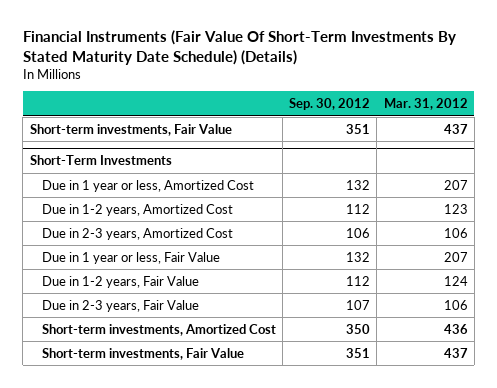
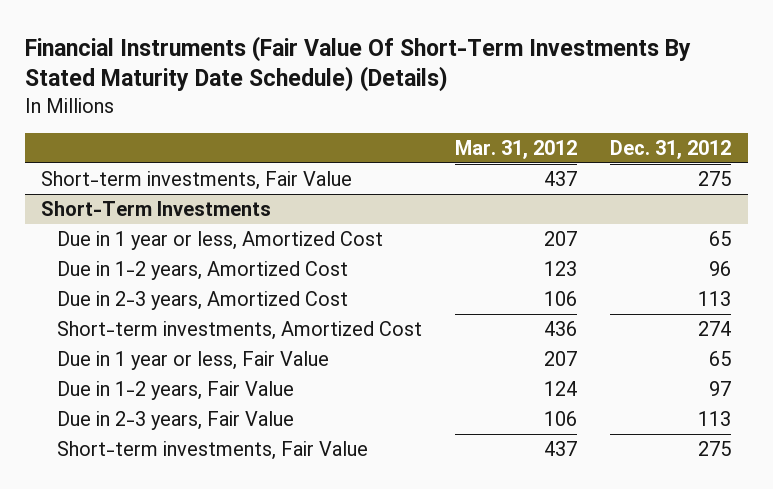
[289,98,371,111] Sep. 30, 2012 -> none
none -> [610,139,732,159] Dec. 31, 2012
[41,323,276,336] Short-term investments, Amortized Cost -> [56,320,422,340] Short-term investments, Amortized Cost

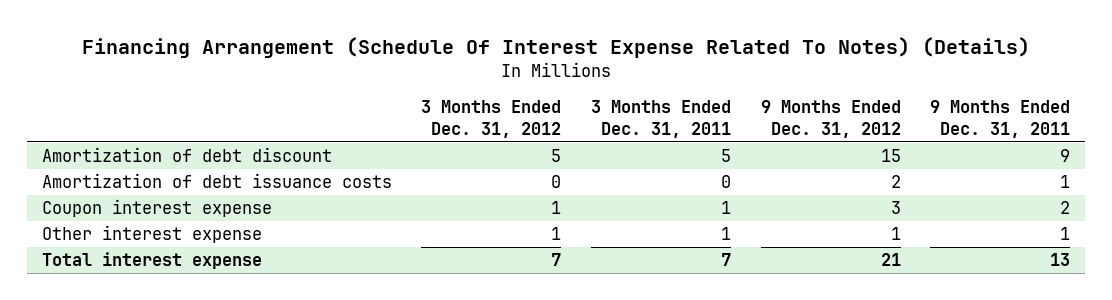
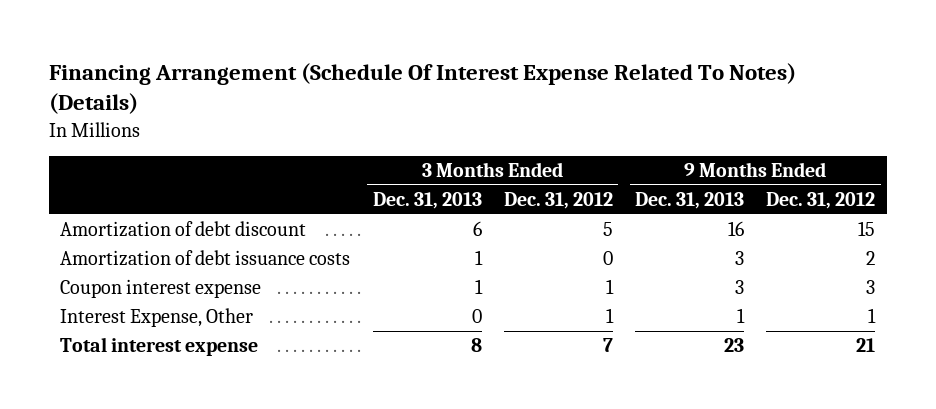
[591,100,732,138] 3 Months Ended Dec. 31, 2011 -> none
[930,100,1071,138] 9 Months Ended Dec. 31, 2011 -> none
none -> [372,192,482,210] Dec. 31, 2013
none -> [635,192,745,210] Dec. 31, 2013
[41,225,262,244] Other interest expense -> [60,308,254,328] Interest Expense, Other

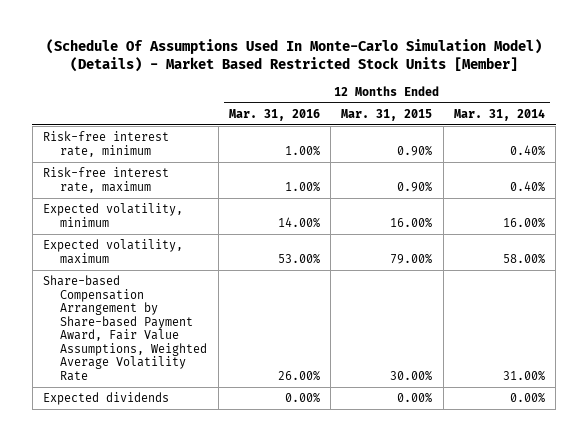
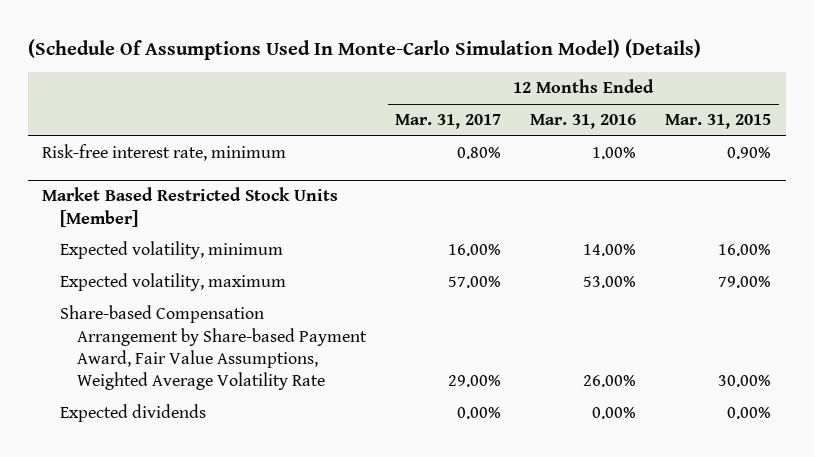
[46,38,543,72] (Schedule Of Assumptions Used In Monte-Carlo Simulation Model) (Details) - Market Based Restricted Stock Units [Member] -> [27,38,701,60] (Schedule Of Assumptions Used In Monte-Carlo Simulation Model) (Details)
[453,108,545,121] Mar. 31, 2014 -> none
none -> [395,114,502,130] Mar. 31, 2017
[43,167,170,193] Risk-free interest rate, maximum -> none
none -> [42,187,339,227] Market Based Restricted Stock Units [Member]

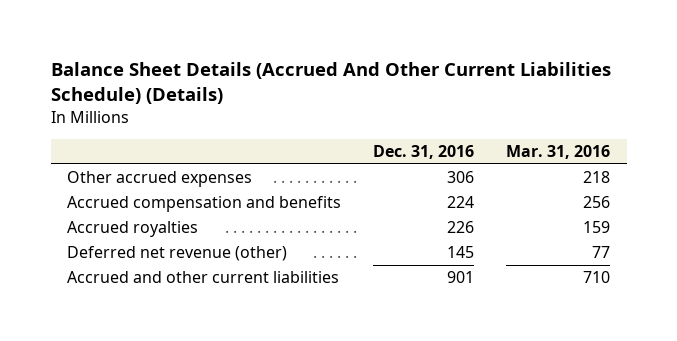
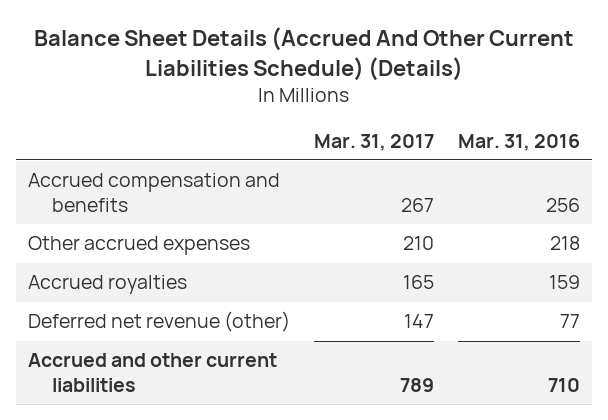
[373,144,475,159] Dec. 31, 2016 -> none
none -> [313,133,434,151] Mar. 31, 2017
[66,171,252,188] Other accrued expenses -> [28,236,251,256] Other accrued expenses

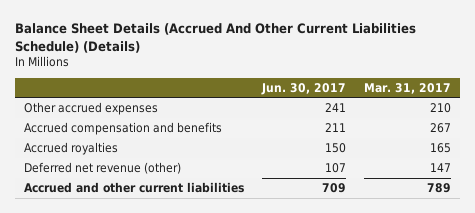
[457,133,580,151] Mar. 31, 2016 -> none
none -> [261,82,347,95] Jun. 30, 2017
[28,173,281,212] Accrued compensation and benefits -> [24,122,223,136] Accrued compensation and benefits

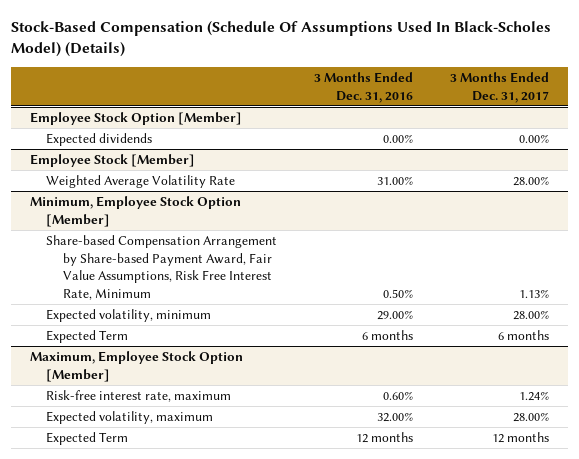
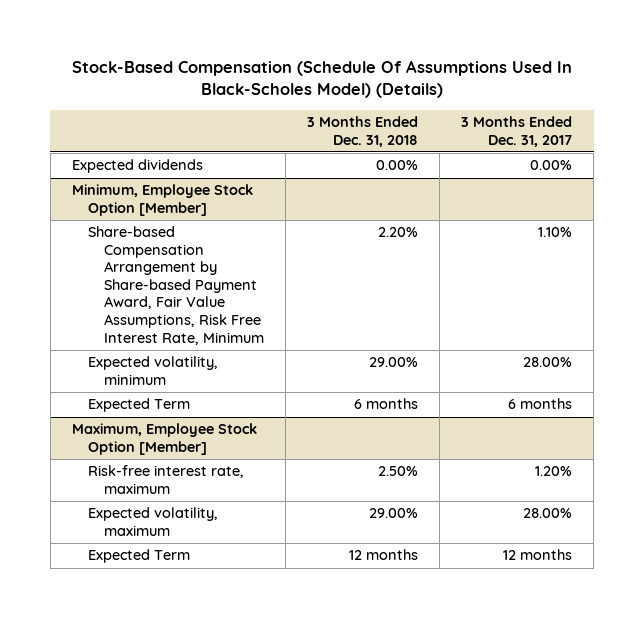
[314,72,414,103] 3 Months Ended Dec. 31, 2016 -> none
none -> [306,116,418,147] 3 Months Ended Dec. 31, 2018
[29,112,242,126] Employee Stock Option [Member] -> none
[29,154,195,168] Employee Stock [Member] -> none
[46,175,236,189] Weighted Average Volatility Rate -> none
[519,288,550,298] 1.13% -> [538,227,573,238] 1.10%
[519,391,550,402] 1.24% -> [535,466,573,477] 1.20%

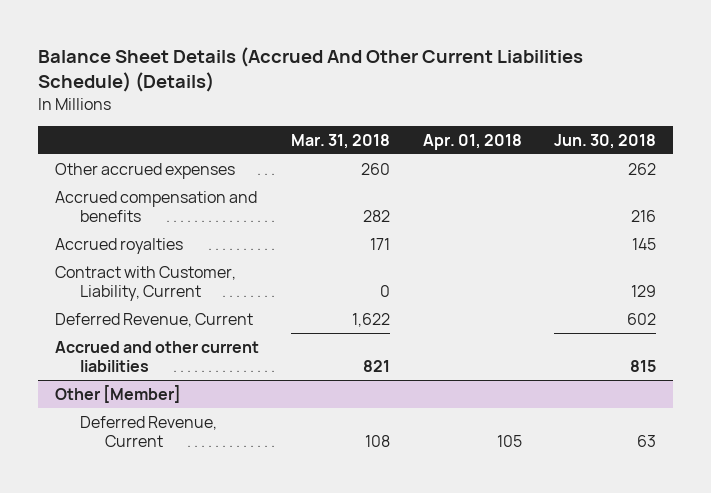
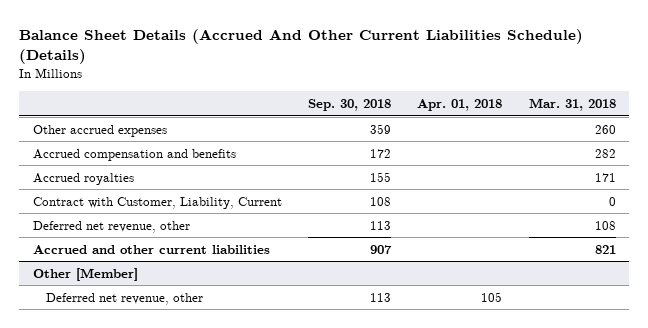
[554,133,657,149] Jun. 30, 2018 -> none
none -> [307,99,391,112] Sep. 30, 2018
[54,312,253,327] Deferred Revenue, Current -> none
none -> [32,220,190,233] Deferred net revenue, other
[79,415,217,448] Deferred Revenue, Current -> none
none -> [46,292,204,305] Deferred net revenue, other

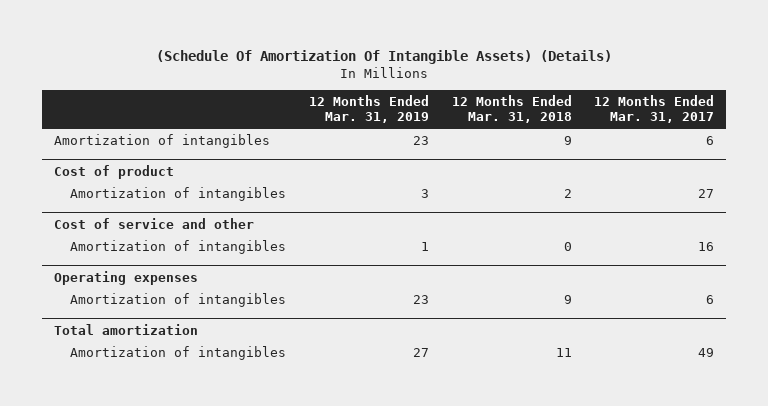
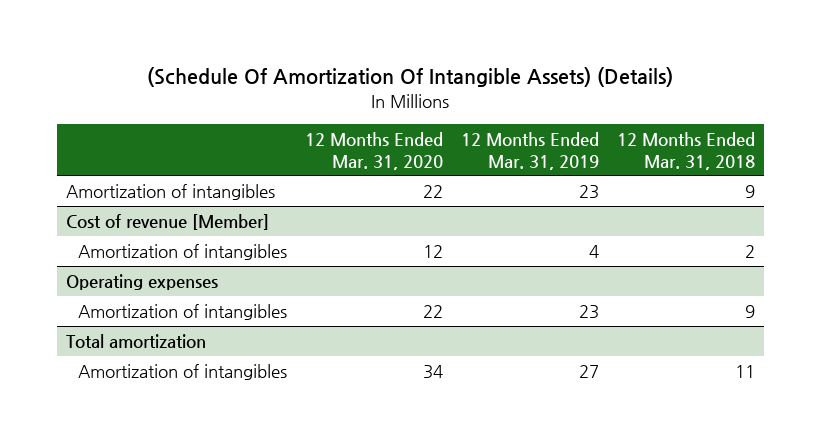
[594,94,715,124] 12 Months Ended Mar. 31, 2017 -> none
none -> [305,131,444,170] 12 Months Ended Mar. 31, 2020
[53,164,174,179] Cost of product -> none
[53,217,254,229] Cost of service and other -> none
[70,239,287,254] Amortization of intangibles -> none
none -> [65,213,269,230] Cost of revenue [Member]
[420,188,429,198] 3 -> [588,244,599,258] 4

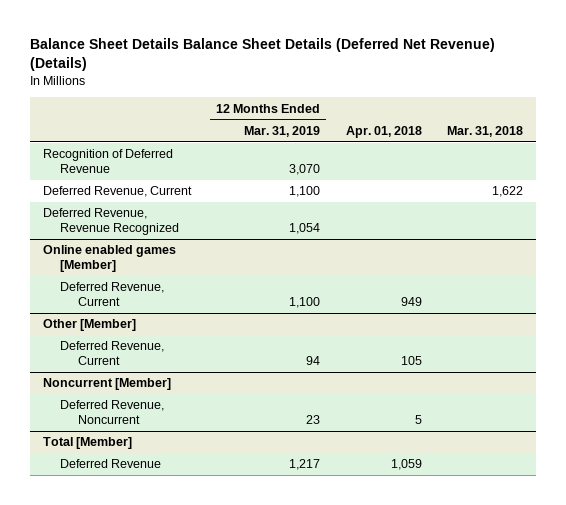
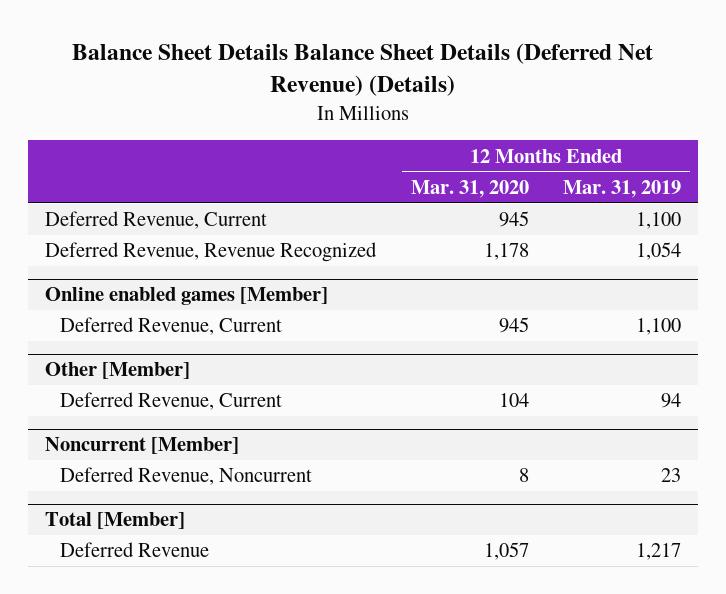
[345,125,422,138] Apr. 01, 2018 -> none
[447,125,524,137] Mar. 31, 2018 -> none
none -> [410,180,529,199] Mar. 31, 2020
[42,149,173,174] Recognition of Deferred Revenue -> none

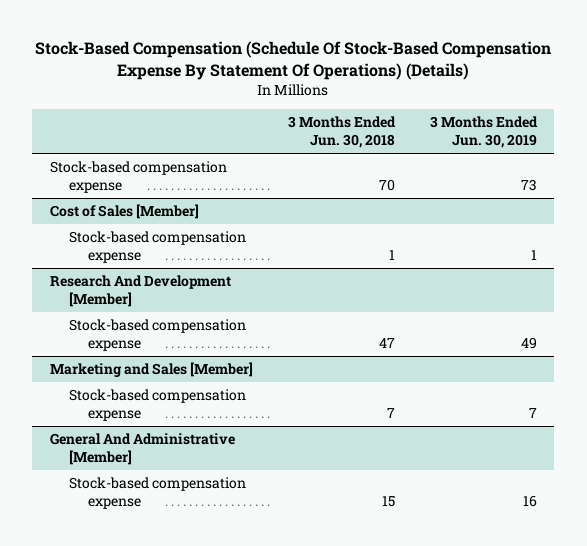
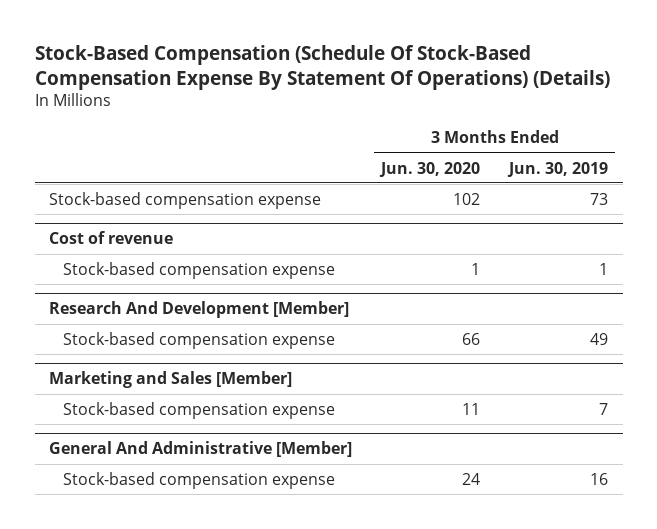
[287,116,396,149] 3 Months Ended Jun. 30, 2018 -> none
none -> [379,161,481,177] Jun. 30, 2020
[49,204,199,220] Cost of Sales [Member] -> [49,231,174,245] Cost of revenue

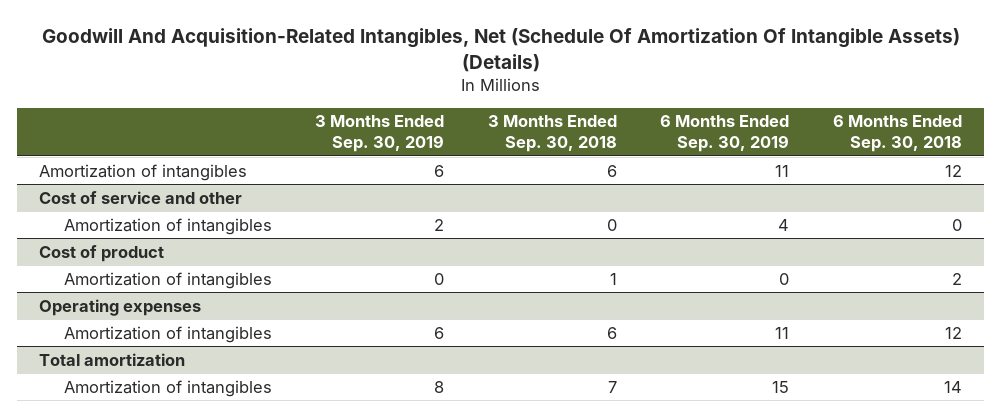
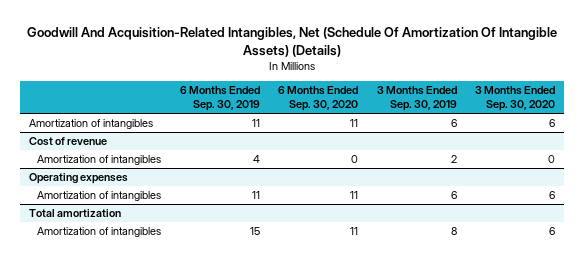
[487,115,617,152] 3 Months Ended Sep. 30, 2018 -> none
[832,115,962,152] 6 Months Ended Sep. 30, 2018 -> none
none -> [278,86,359,112] 6 Months Ended Sep. 30, 2020
none -> [475,86,556,112] 3 Months Ended Sep. 30, 2020
[39,190,243,204] Cost of service and other -> none
none -> [29,137,108,147] Cost of revenue
[39,244,165,262] Cost of product -> none
[63,271,272,289] Amortization of intangibles -> none

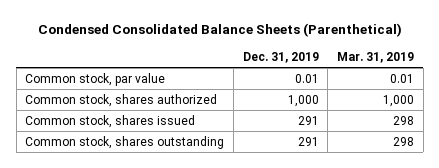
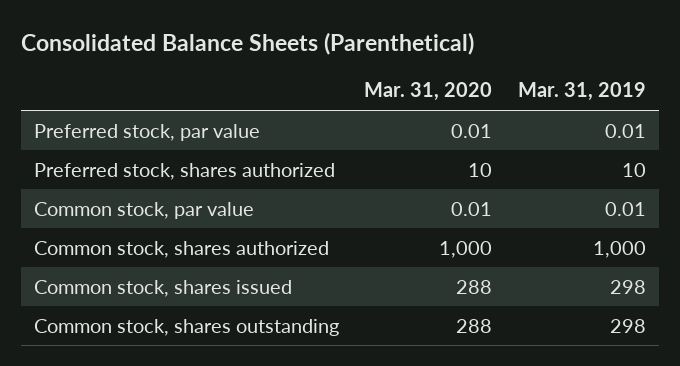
[37,23,402,38] Condensed Consolidated Balance Sheets (Parenthetical) -> [20,32,474,56] Consolidated Balance Sheets (Parenthetical)
[242,51,319,63] Dec. 31, 2019 -> none
none -> [364,82,493,102] Mar. 31, 2020
none -> [33,123,260,141] Preferred stock, par value
none -> [33,162,335,180] Preferred stock, shares authorized

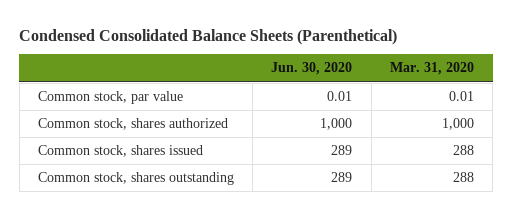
[20,32,474,56] Consolidated Balance Sheets (Parenthetical) -> [19,28,398,45] Condensed Consolidated Balance Sheets (Parenthetical)
[517,82,646,102] Mar. 31, 2019 -> none
none -> [271,62,353,76] Jun. 30, 2020
[33,123,260,141] Preferred stock, par value -> none
[33,162,335,180] Preferred stock, shares authorized -> none

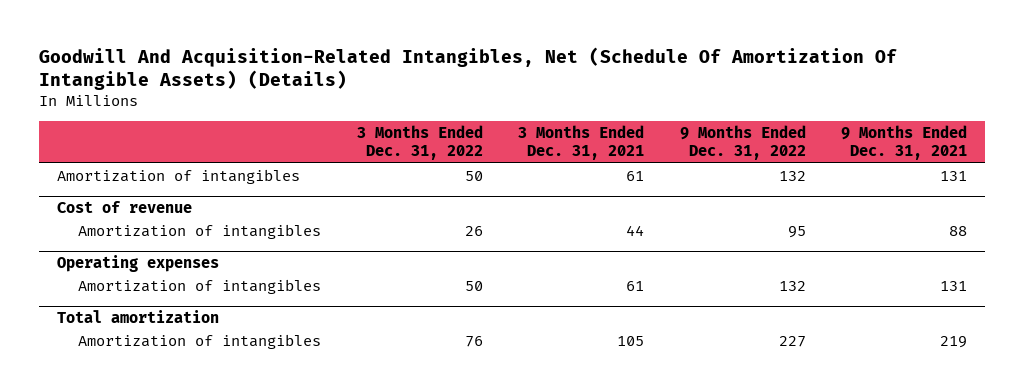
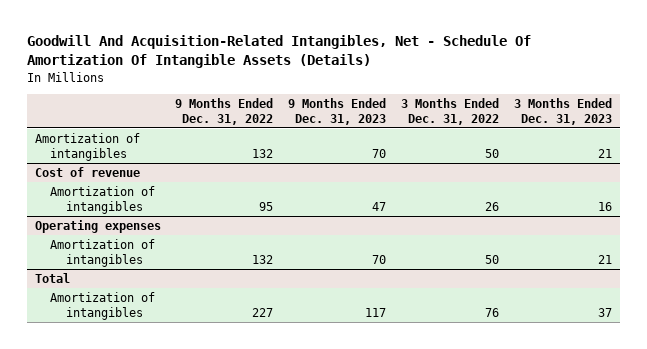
[39,46,898,91] Goodwill And Acquisition-Related Intangibles, Net (Schedule Of Amortization Of Intangible Assets) (Details) -> [27,35,532,69] Goodwill And Acquisition-Related Intangibles, Net - Schedule Of Amortization Of Intangible Assets (Details)
[518,125,645,161] 3 Months Ended Dec. 31, 2021 -> none
[840,125,967,161] 9 Months Ended Dec. 31, 2021 -> none
none -> [288,97,387,125] 9 Months Ended Dec. 31, 2023
none -> [514,97,613,125] 3 Months Ended Dec. 31, 2023
[56,309,219,323] Total amortization -> [34,272,70,283] Total

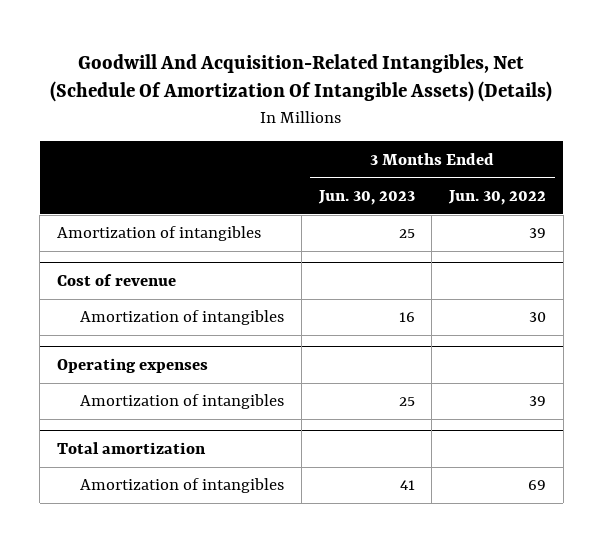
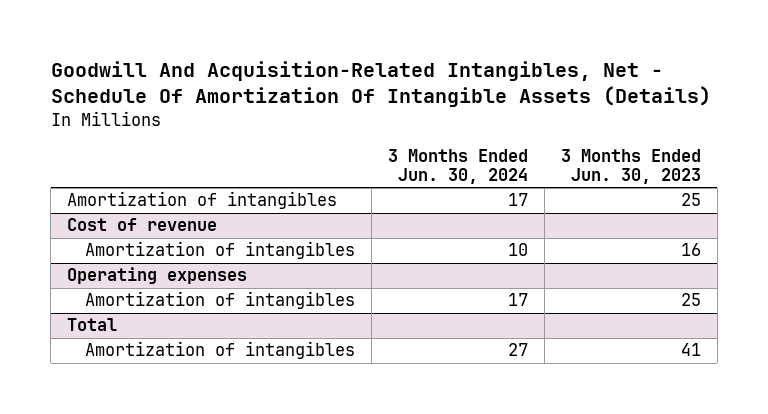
[50,53,553,103] Goodwill And Acquisition-Related Intangibles, Net (Schedule Of Amortization Of Intangible Assets) (Details) -> [50,61,711,108] Goodwill And Acquisition-Related Intangibles, Net - Schedule Of Amortization Of Intangible Assets (Details)
[447,189,546,205] Jun. 30, 2022 -> none
none -> [388,148,529,185] 3 Months Ended Jun. 30, 2024
[56,442,206,455] Total amortization -> [66,318,117,332] Total

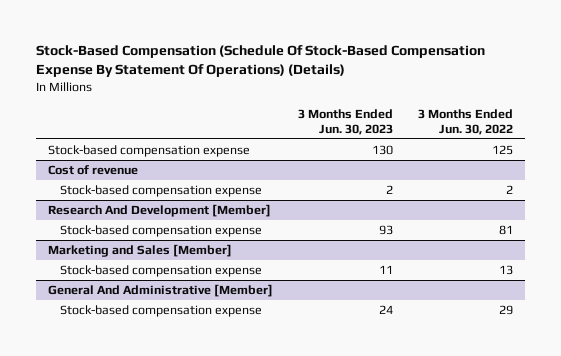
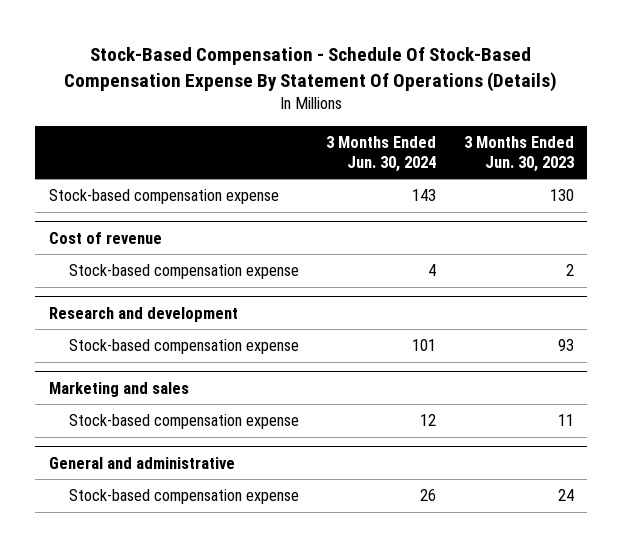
[35,45,485,78] Stock-Based Compensation (Schedule Of Stock-Based Compensation Expense By Statement Of Operations) (Details) -> [64,47,558,93] Stock-Based Compensation - Schedule Of Stock-Based Compensation Expense By Statement Of Operations (Details)
[417,108,513,135] 3 Months Ended Jun. 30, 2022 -> none
none -> [326,136,437,172] 3 Months Ended Jun. 30, 2024
[48,204,272,218] Research And Development [Member] -> [49,306,239,322] Research and development
[48,244,233,258] Marketing and Sales [Member] -> [49,381,190,397] Marketing and sales
[48,284,274,298] General And Administrative [Member] -> [49,456,236,469] General and administrative

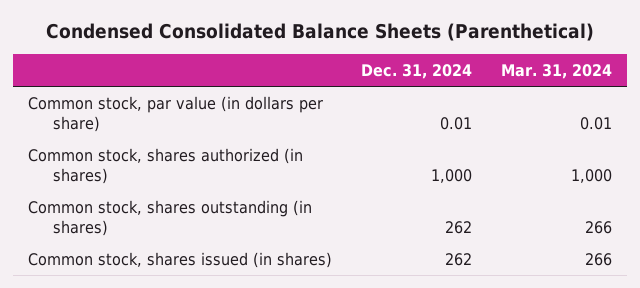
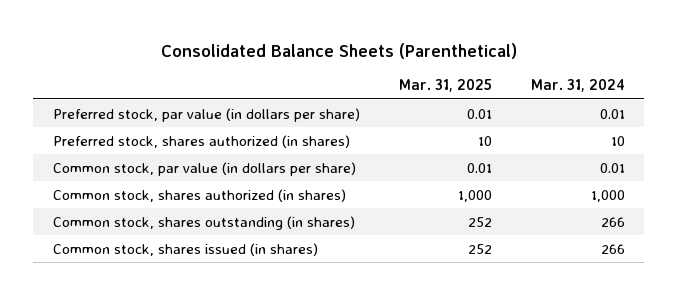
[46,22,595,41] Condensed Consolidated Balance Sheets (Parenthetical) -> [160,42,517,59] Consolidated Balance Sheets (Parenthetical)
[361,63,473,79] Dec. 31, 2024 -> none
none -> [398,79,492,93] Mar. 31, 2025
none -> [52,107,360,122] Preferred stock, par value (in dollars per share)
none -> [52,134,350,148] Preferred stock, shares authorized (in shares)

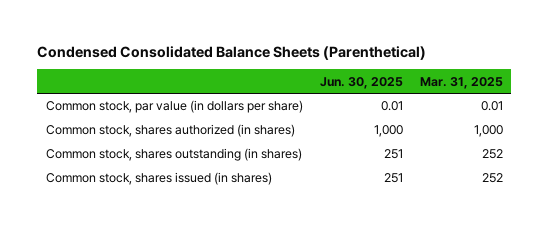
[160,42,517,59] Consolidated Balance Sheets (Parenthetical) -> [37,45,427,60] Condensed Consolidated Balance Sheets (Parenthetical)
[530,79,625,93] Mar. 31, 2024 -> none
none -> [319,76,403,89] Jun. 30, 2025
[52,107,360,122] Preferred stock, par value (in dollars per share) -> none
[52,134,350,148] Preferred stock, shares authorized (in shares) -> none

